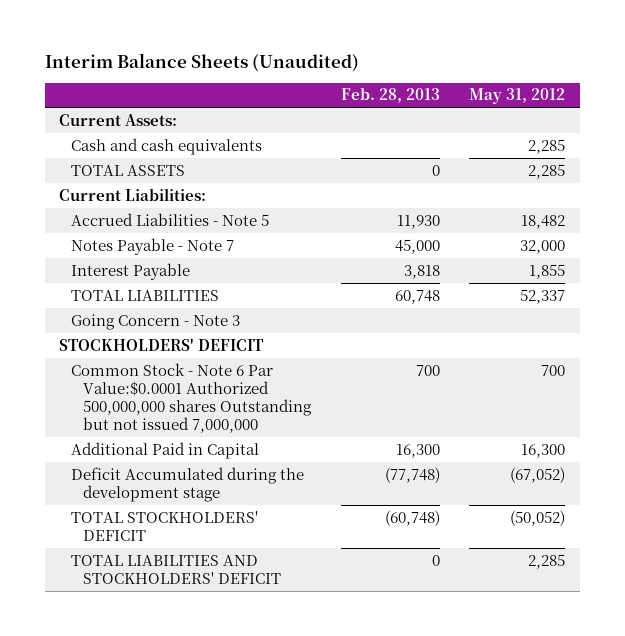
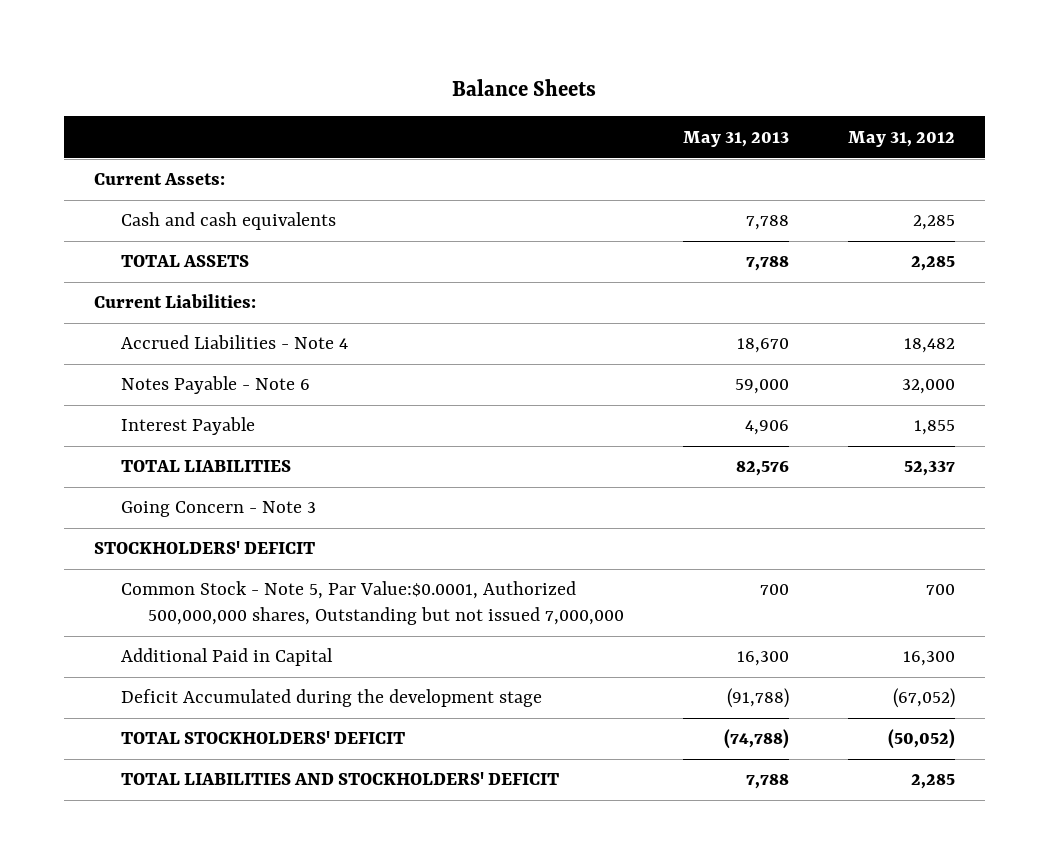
[44,52,359,72] Interim Balance Sheets (Unaudited) -> [452,78,597,96] Balance Sheets
[340,88,440,104] Feb. 28, 2013 -> none
none -> [683,130,790,147] May 31, 2013
[71,212,270,226] Accrued Liabilities - Note 5 -> [121,335,349,350] Accrued Liabilities - Note 4
[71,237,235,255] Notes Payable - Note 7 -> [121,376,311,395] Notes Payable - Note 6
[71,362,313,433] Common Stock - Note 6 Par Value:$0.0001 Authorized 500,000,000 shares Outstanding but not issued 7,000,000 -> [121,581,625,625] Common Stock - Note 5, Par Value:$0.0001, Authorized 500,000,000 shares, Outstanding but not issued 7,000,000

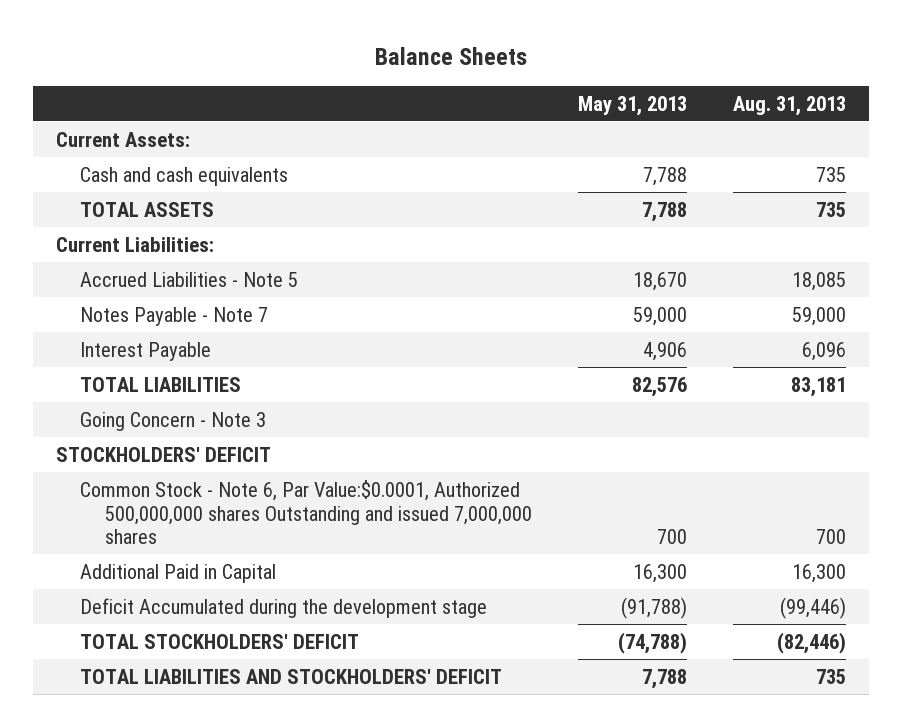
[848,130,956,147] May 31, 2012 -> none
none -> [732,95,846,116] Aug. 31, 2013
[121,335,349,350] Accrued Liabilities - Note 4 -> [80,271,299,287] Accrued Liabilities - Note 5
[121,376,311,395] Notes Payable - Note 6 -> [80,306,269,326] Notes Payable - Note 7
[121,581,625,625] Common Stock - Note 5, Par Value:$0.0001, Authorized 500,000,000 shares, Outstanding but not issued 7,000,000 -> [80,479,532,545] Common Stock - Note 6, Par Value:$0.0001, Authorized 500,000,000 shares Outstanding and issued 7,000,000 shares

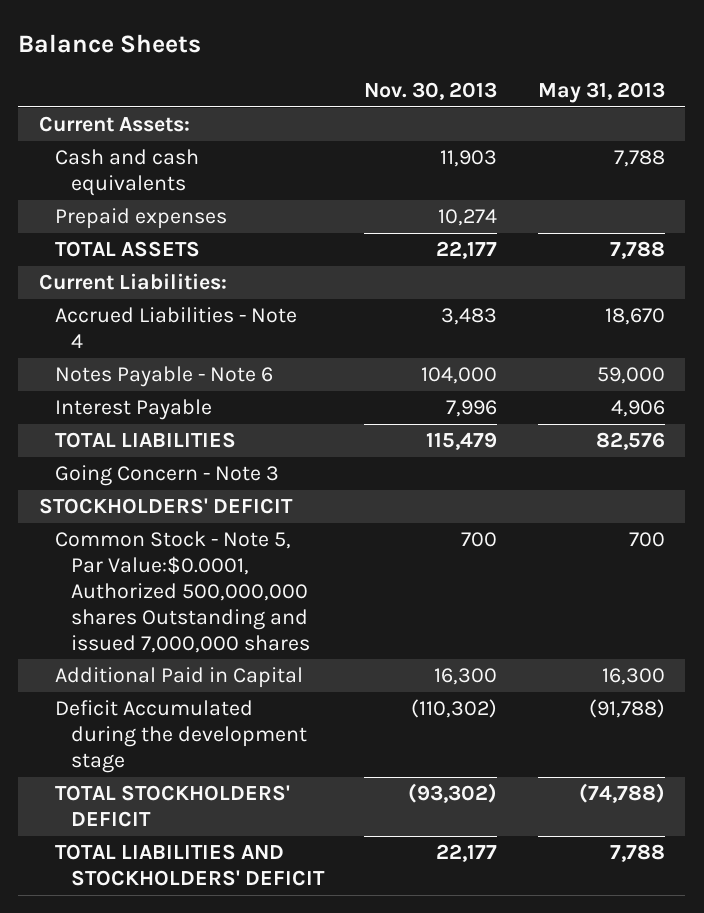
[732,95,846,116] Aug. 31, 2013 -> none
none -> [364,82,498,101] Nov. 30, 2013
none -> [54,208,227,230] Prepaid expenses
[80,271,299,287] Accrued Liabilities - Note 5 -> [54,307,297,349] Accrued Liabilities - Note 4
[80,306,269,326] Notes Payable - Note 7 -> [54,366,273,388] Notes Payable - Note 6
[80,479,532,545] Common Stock - Note 6, Par Value:$0.0001, Authorized 500,000,000 shares Outstanding and issued 7,000,000 shares -> [54,531,310,653] Common Stock - Note 5, Par Value:$0.0001, Authorized 500,000,000 shares Outstanding and issued 7,000,000 shares

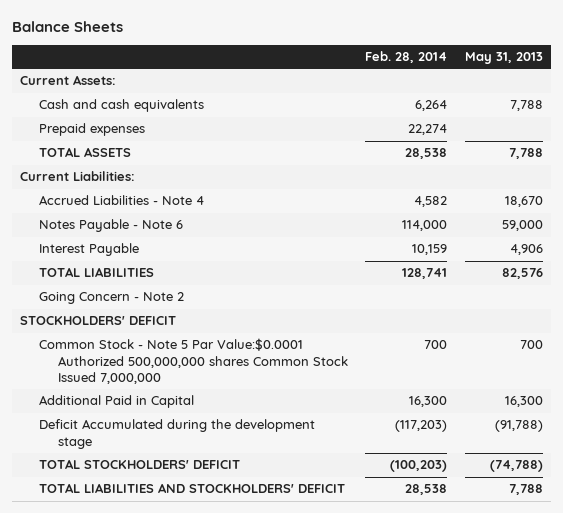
[364,82,498,101] Nov. 30, 2013 -> none
none -> [365,51,448,64] Feb. 28, 2014
[54,465,279,487] Going Concern - Note 3 -> [39,292,185,305] Going Concern - Note 2
[54,531,310,653] Common Stock - Note 5, Par Value:$0.0001, Authorized 500,000,000 shares Outstanding and issued 7,000,000 shares -> [39,338,349,384] Common Stock - Note 5 Par Value:$0.0001 Authorized 500,000,000 shares Common Stock Issued 7,000,000

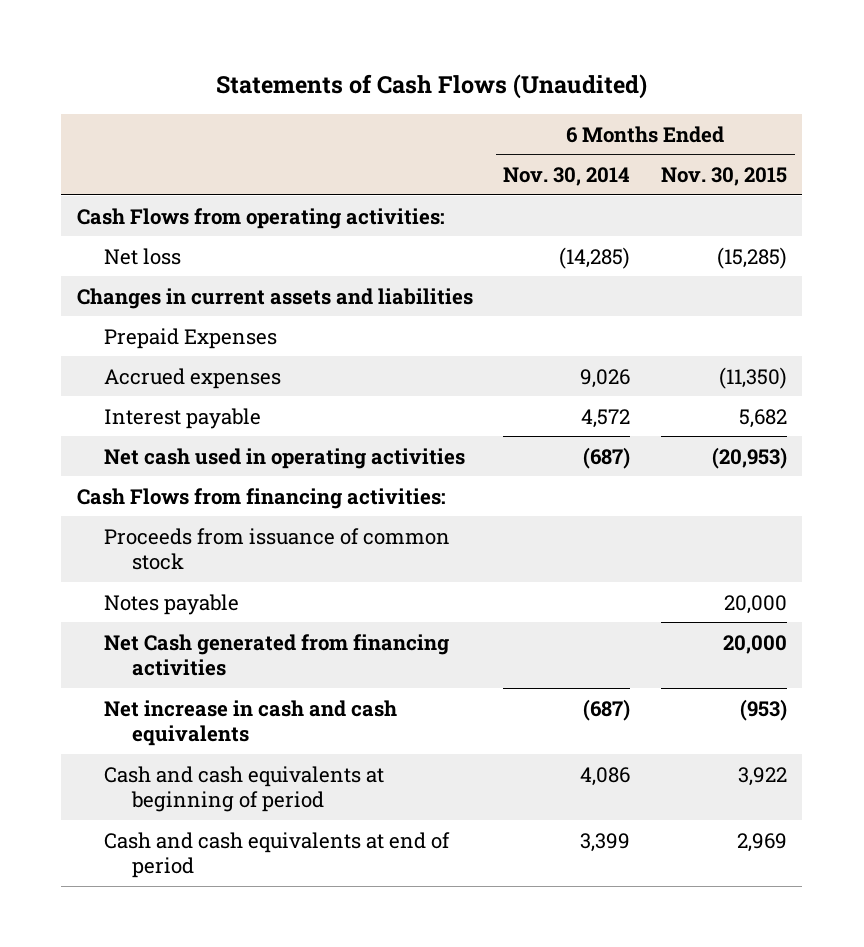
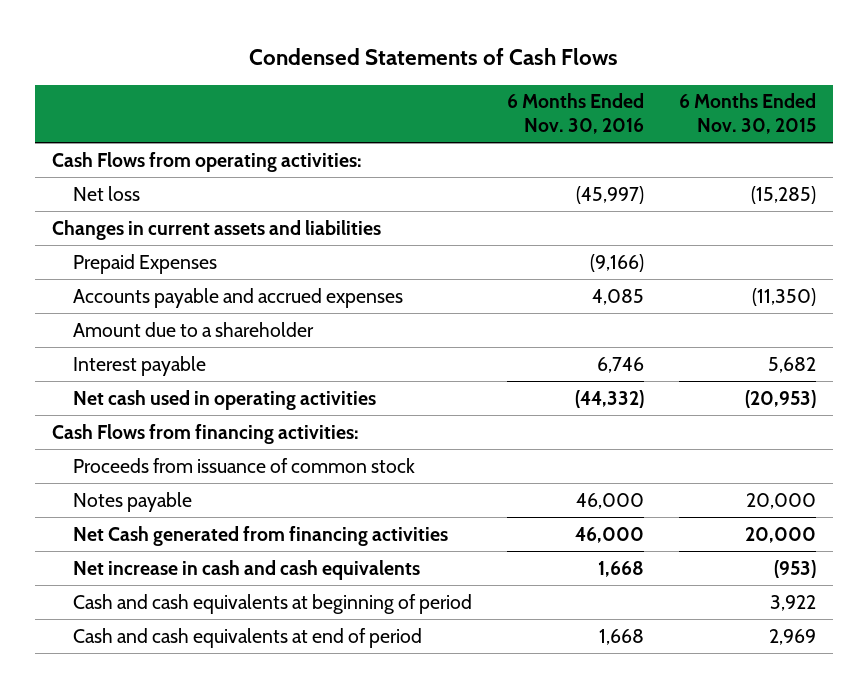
[215,74,647,100] Statements of Cash Flows (Unaudited) -> [249,48,619,66] Condensed Statements of Cash Flows
[503,166,631,186] Nov. 30, 2014 -> none
none -> [507,93,645,135] 6 Months Ended Nov. 30, 2016
[104,367,282,389] Accrued expenses -> [73,287,404,308] Accounts payable and accrued expenses
none -> [73,321,315,337] Amount due to a shareholder

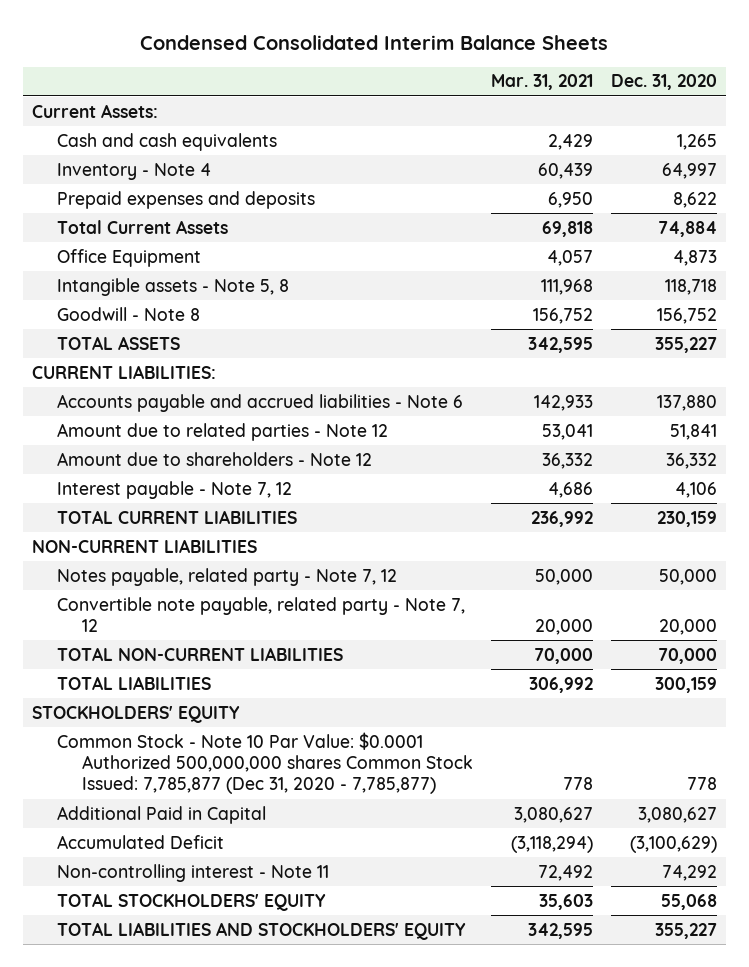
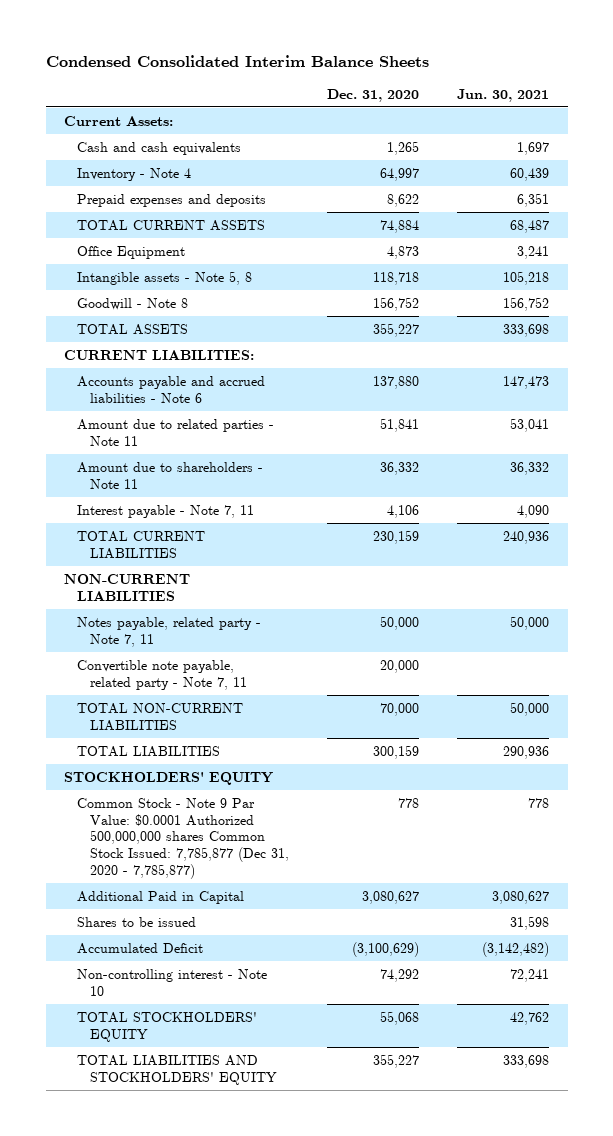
[490,74,593,91] Mar. 31, 2021 -> none
none -> [456,88,549,102] Jun. 30, 2021
[56,219,228,234] Total Current Assets -> [77,219,266,231] TOTAL CURRENT ASSETS
[56,422,388,441] Amount due to related parties - Note 12 -> [77,418,275,446] Amount due to related parties - Note 11
[56,451,372,466] Amount due to shareholders - Note 12 -> [77,461,264,489] Amount due to shareholders - Note 11
[56,480,292,499] Interest payable - Note 7, 12 -> [77,504,255,518] Interest payable - Note 7, 11
[56,567,397,586] Notes payable, related party - Note 7, 12 -> [77,616,262,647] Notes payable, related party - Note 7, 11
[56,596,465,633] Convertible note payable, related party - Note 7, 12 -> [77,659,248,690] Convertible note payable, related party - Note 7, 11
[56,731,473,795] Common Stock - Note 10 Par Value: $0.0001 Authorized 500,000,000 shares Common Stock Issued: 7,785,877 (Dec 31, 2020 - 7,785,877) -> [77,797,290,879] Common Stock - Note 9 Par Value: $0.0001 Authorized 500,000,000 shares Common Stock Issued: 7,785,877 (Dec 31, 2020 - 7,785,877)
none -> [77,916,197,927] Shares to be issued
[56,863,329,882] Non-controlling interest - Note 11 -> [77,968,268,996] Non-controlling interest - Note 10

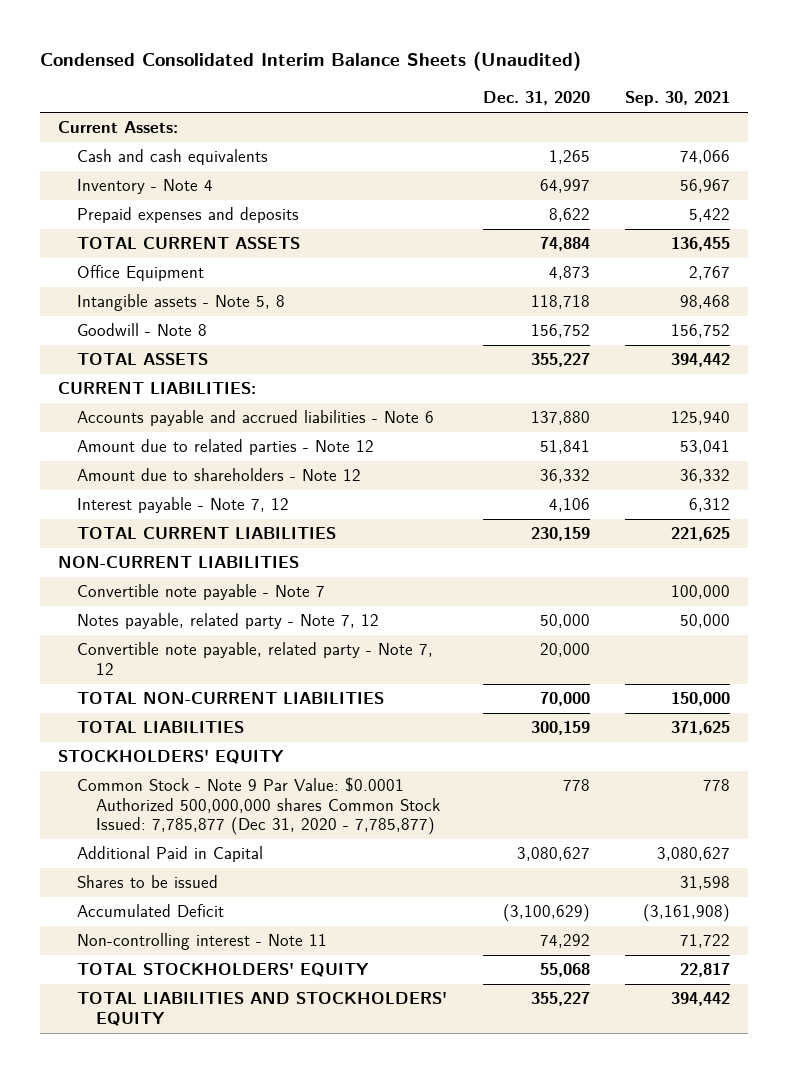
[45,54,429,67] Condensed Consolidated Interim Balance Sheets -> [40,51,582,72] Condensed Consolidated Interim Balance Sheets (Unaudited)
[456,88,549,102] Jun. 30, 2021 -> none
none -> [625,91,731,107] Sep. 30, 2021
[77,418,275,446] Amount due to related parties - Note 11 -> [77,439,375,456] Amount due to related parties - Note 12
[77,461,264,489] Amount due to shareholders - Note 11 -> [77,468,362,482] Amount due to shareholders - Note 12
[77,504,255,518] Interest payable - Note 7, 11 -> [77,497,290,514] Interest payable - Note 7, 12
none -> [77,584,326,601] Convertible note payable - Note 7
[77,616,262,647] Notes payable, related party - Note 7, 11 -> [77,613,380,630] Notes payable, related party - Note 7, 12
[77,659,248,690] Convertible note payable, related party - Note 7, 11 -> [77,642,434,675] Convertible note payable, related party - Note 7, 12
[77,968,268,996] Non-controlling interest - Note 10 -> [77,933,328,951] Non-controlling interest - Note 11

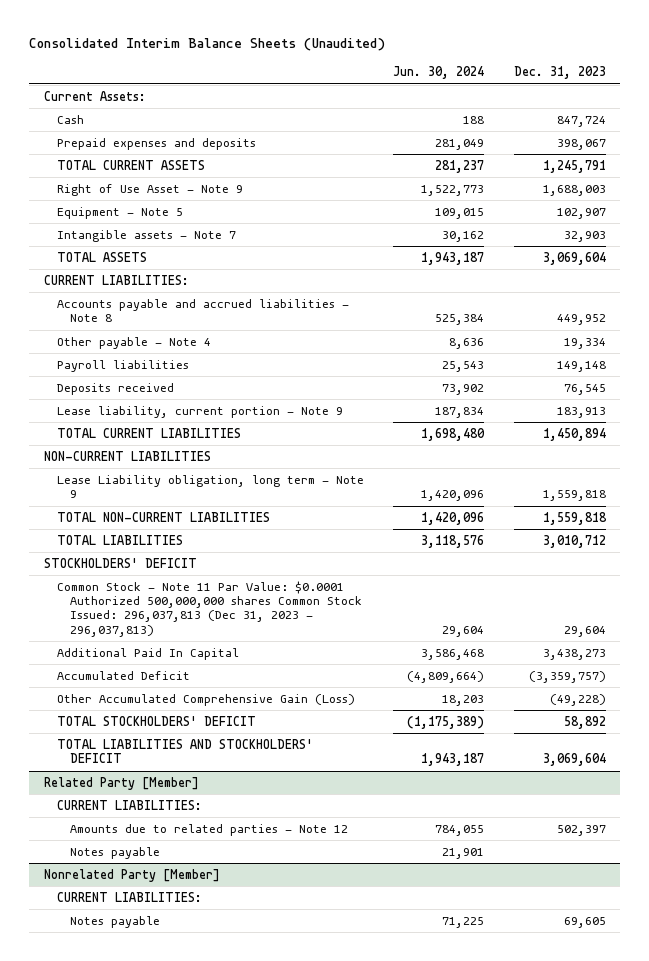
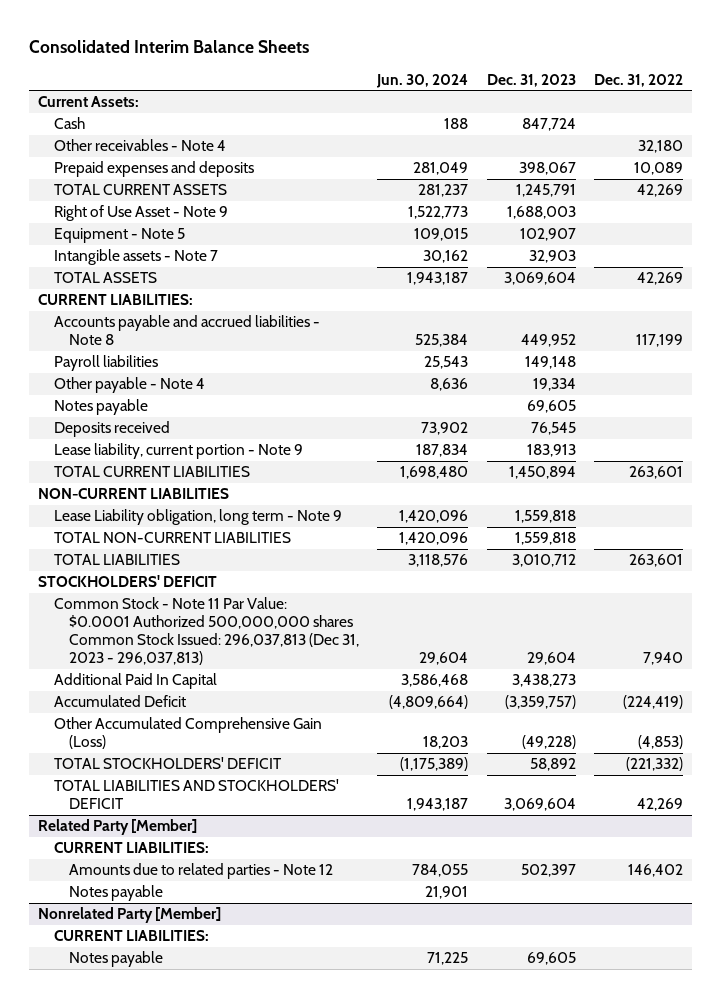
[28,38,385,52] Consolidated Interim Balance Sheets (Unaudited) -> [29,39,310,53] Consolidated Interim Balance Sheets
none -> [593,73,683,87] Dec. 31, 2022
none -> [53,139,226,152] Other receivables - Note 4
[56,336,211,349] Other payable - Note 4 -> [53,377,205,394] Other payable - Note 4
none -> [53,399,148,416] Notes payable

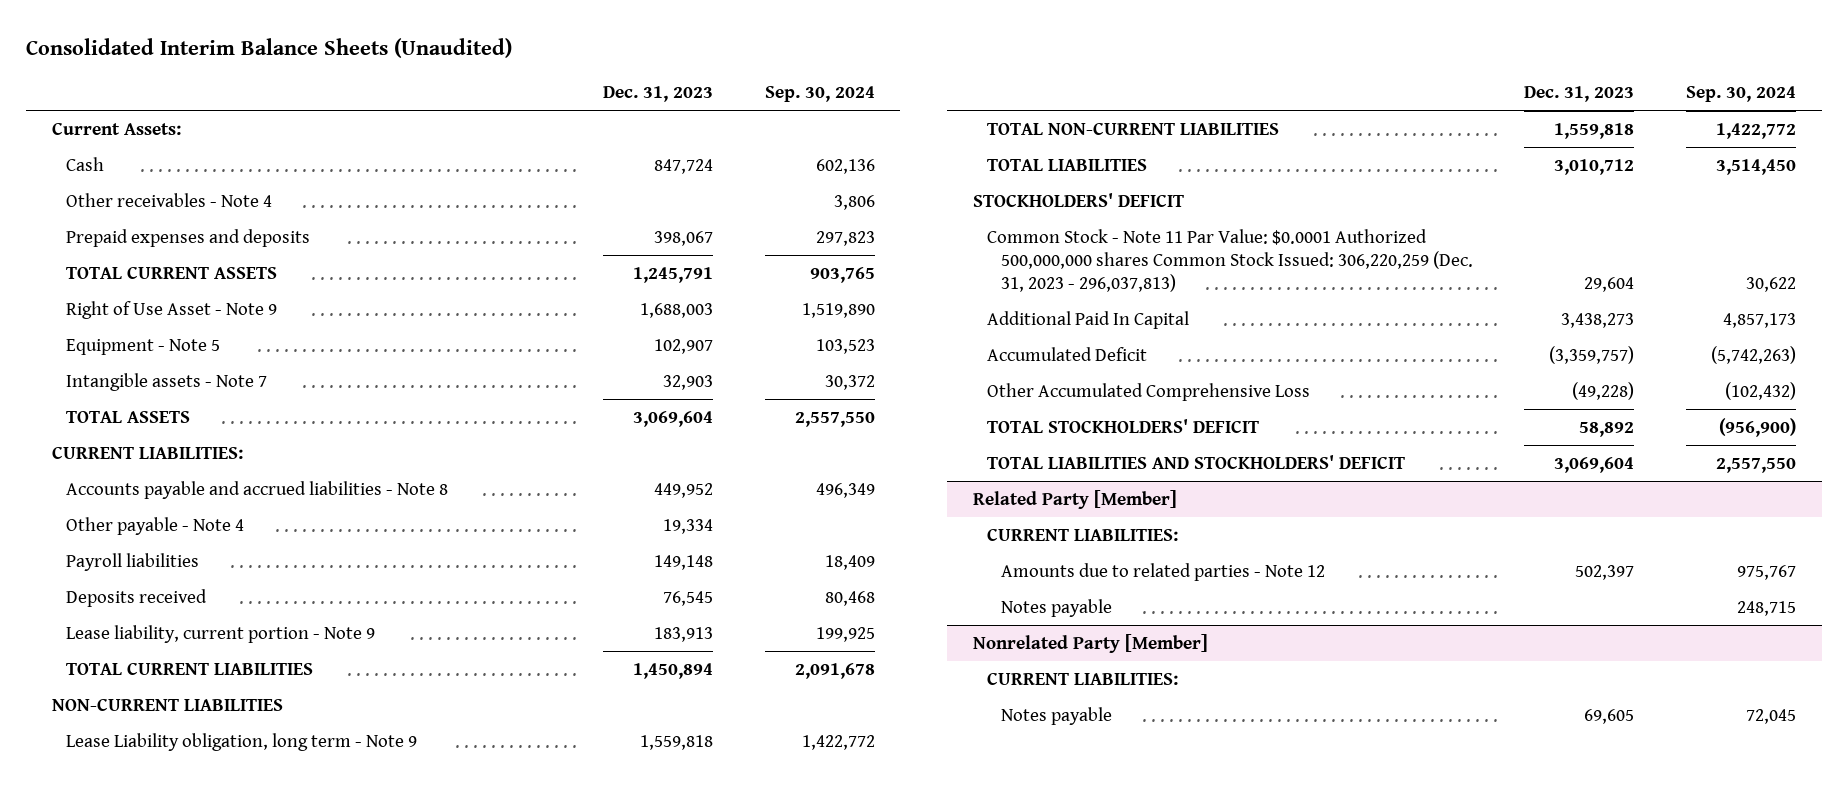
[29,39,310,53] Consolidated Interim Balance Sheets -> [26,38,513,59] Consolidated Interim Balance Sheets (Unaudited)
[376,73,469,88] Jun. 30, 2024 -> none
[593,73,683,87] Dec. 31, 2022 -> none
none -> [764,86,875,103] Sep. 30, 2024
[53,399,148,416] Notes payable -> none
[53,355,158,372] Payroll liabilities -> [65,552,199,571] Payroll liabilities
[53,597,360,666] Common Stock - Note 11 Par Value: $0.0001 Authorized 500,000,000 shares Common Stock Issued: 296,037,813 (Dec 31, 2023 - 296,037,813) -> [986,228,1473,293] Common Stock - Note 11 Par Value: $0.0001 Authorized 500,000,000 shares Common Stock Issued: 306,220,259 (Dec. 31, 2023 - 296,037,813)
[53,717,322,750] Other Accumulated Comprehensive Gain (Loss) -> [986,382,1310,401] Other Accumulated Comprehensive Loss

